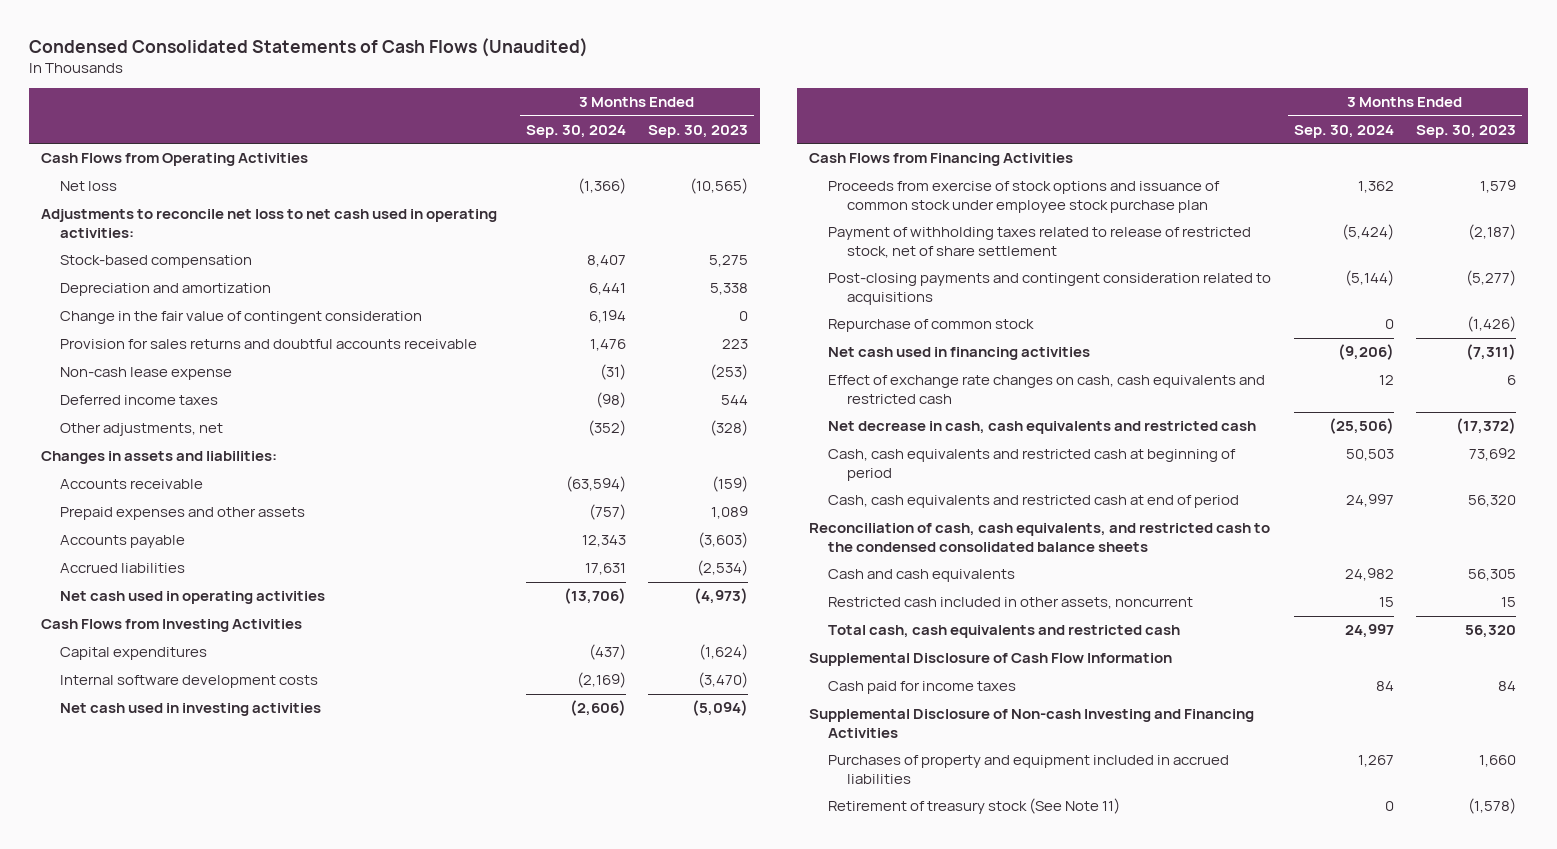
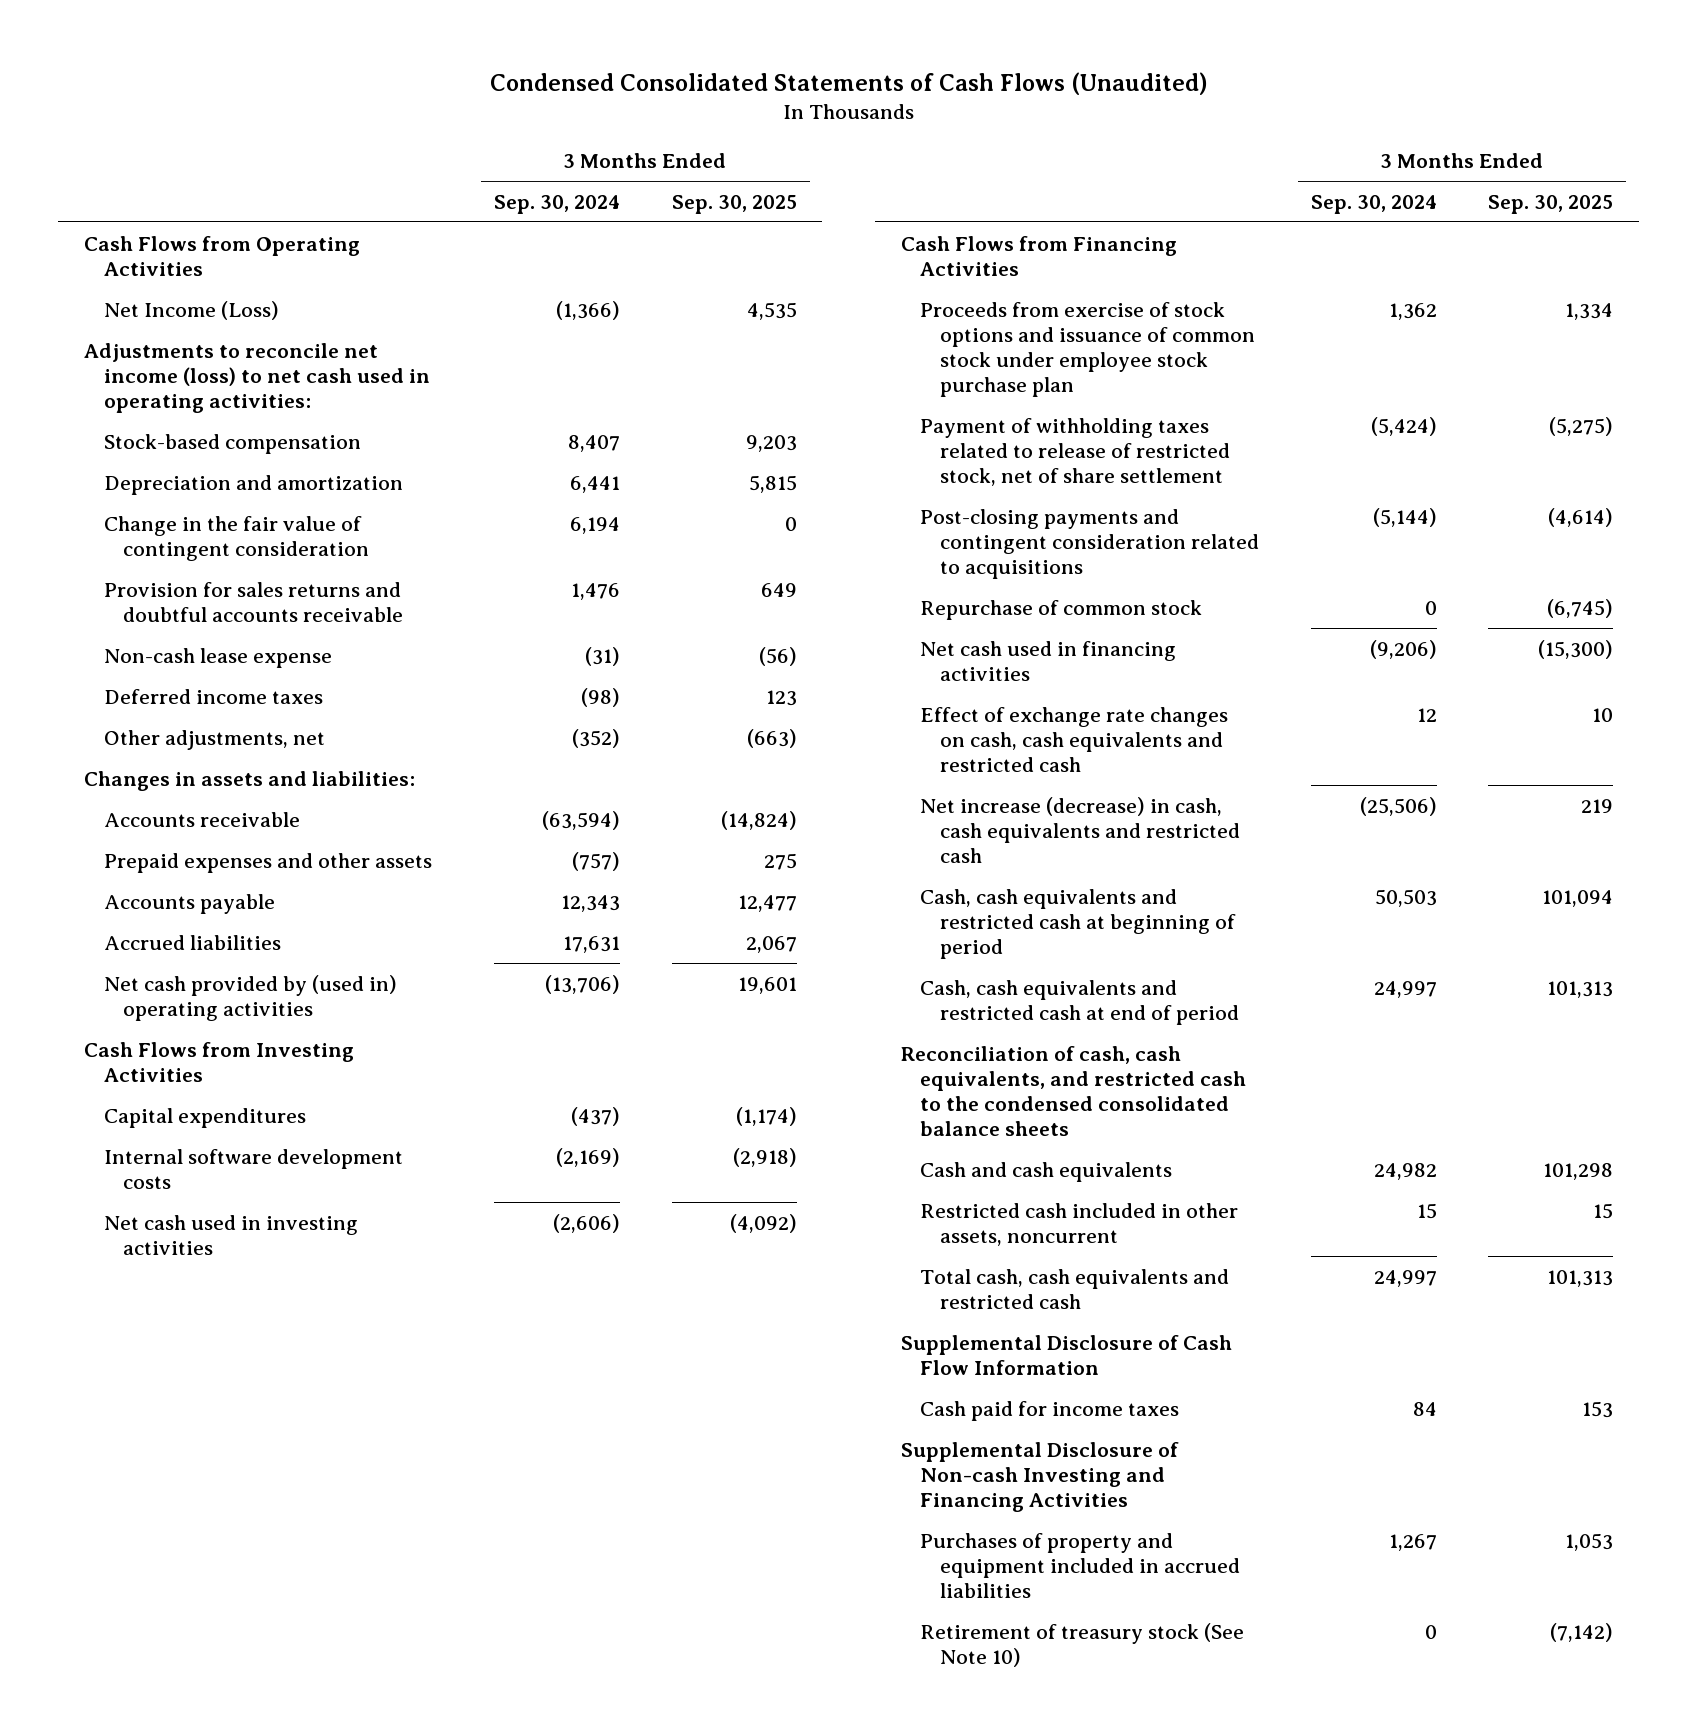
[648,125,749,139] Sep. 30, 2023 -> none
none -> [671,194,797,214] Sep. 30, 2025
[60,181,118,192] Net loss -> [103,300,279,320] Net Income (Loss)
[40,209,497,238] Adjustments to reconcile net loss to net cash used in operating activities: -> [84,342,430,413] Adjustments to reconcile net income (loss) to net cash used in operating activities:
[60,591,326,605] Net cash used in operating activities -> [103,974,397,1021] Net cash provided by (used in) operating activities
[828,421,1257,435] Net decrease in cash, cash equivalents and restricted cash -> [920,796,1240,863] Net increase (decrease) in cash, cash equivalents and restricted cash
[828,798,1121,815] Retirement of treasury stock (See Note 11) -> [920,1622,1245,1667] Retirement of treasury stock (See Note 10)

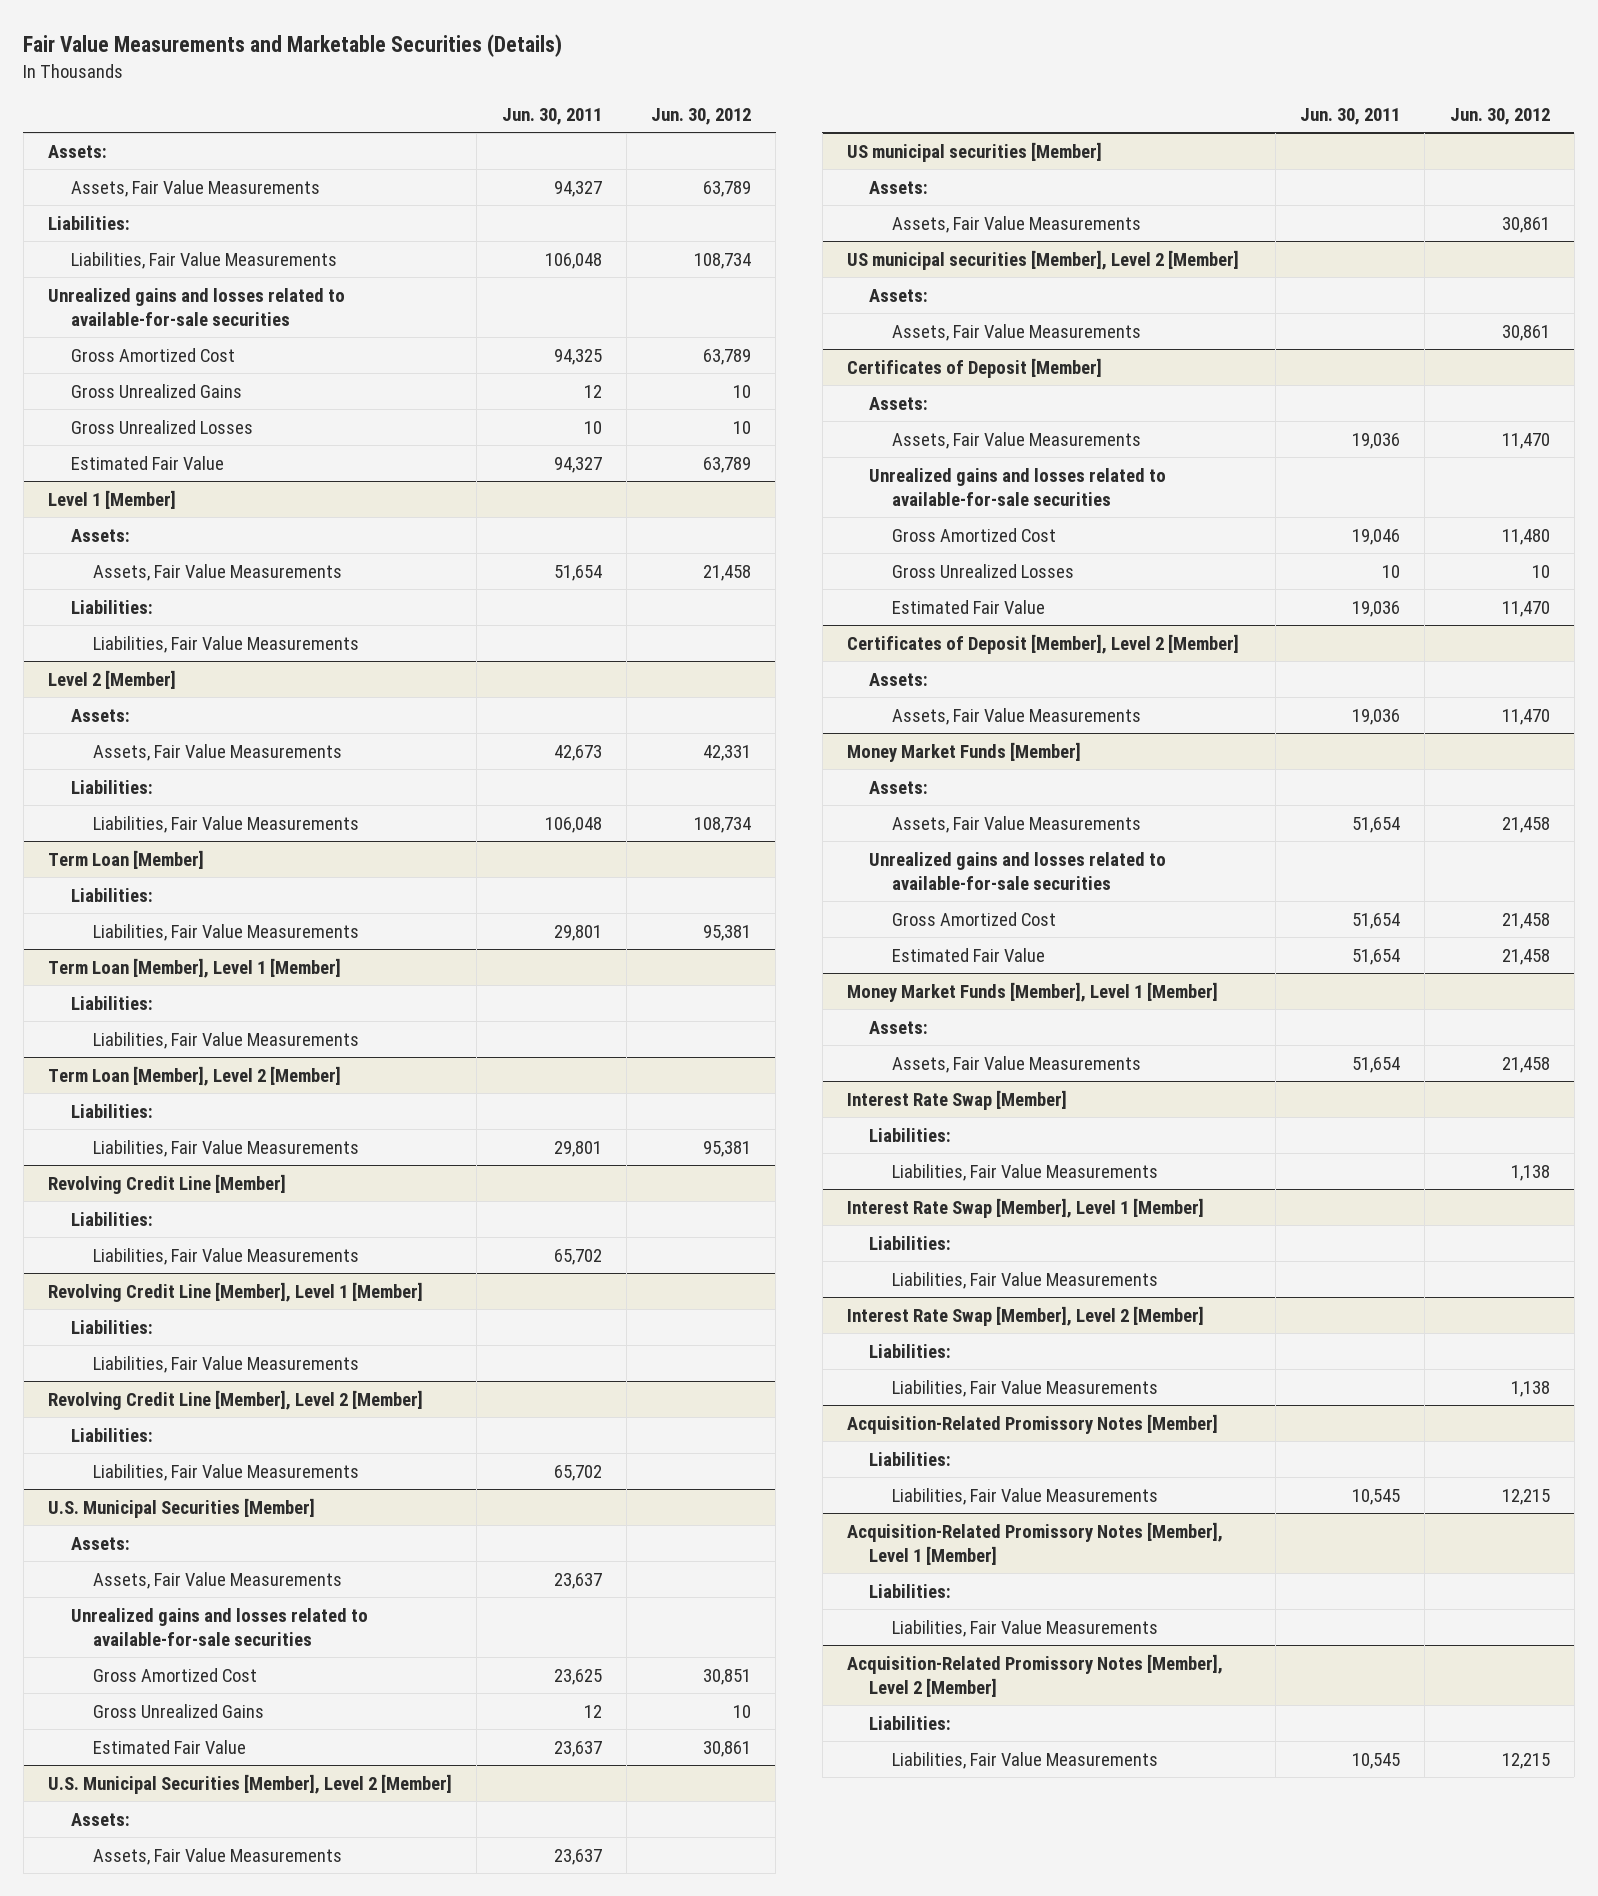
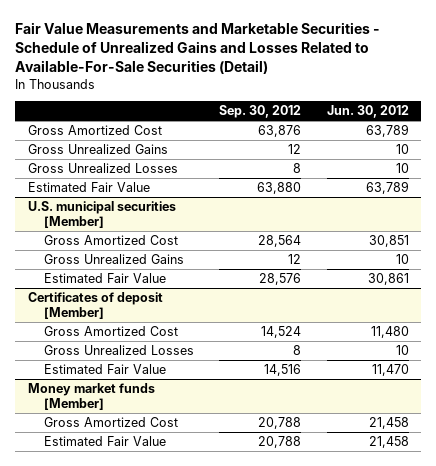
[23,34,563,58] Fair Value Measurements and Marketable Securities (Details) -> [15,22,381,75] Fair Value Measurements and Marketable Securities - Schedule of Unrealized Gains and Losses Related to Available-For-Sale Securities (Detail)
[501,107,602,125] Jun. 30, 2011 -> none
none -> [219,105,302,119] Sep. 30, 2012
[48,144,108,158] Assets: -> none
[70,179,320,197] Assets, Fair Value Measurements -> none
[48,215,131,230] Liabilities: -> none
[70,251,337,269] Liabilities, Fair Value Measurements -> none
[48,287,346,326] Unrealized gains and losses related to available-for-sale securities -> none
[48,489,177,509] Level 1 [Member] -> none
[70,528,130,542] Assets: -> none
[93,563,343,581] Assets, Fair Value Measurements -> none
[70,599,153,614] Liabilities: -> none
[93,635,360,653] Liabilities, Fair Value Measurements -> none
[48,669,177,689] Level 2 [Member] -> none
[70,708,130,722] Assets: -> none
[93,743,343,761] Assets, Fair Value Measurements -> none
[70,779,153,794] Liabilities: -> none
[93,815,360,833] Liabilities, Fair Value Measurements -> none
[48,849,205,869] Term Loan [Member] -> none
[70,887,153,902] Liabilities: -> none
[93,923,360,941] Liabilities, Fair Value Measurements -> none
[48,957,342,978] Term Loan [Member], Level 1 [Member] -> none
[70,995,153,1010] Liabilities: -> none
[93,1031,360,1049] Liabilities, Fair Value Measurements -> none
[48,1065,342,1086] Term Loan [Member], Level 2 [Member] -> none
[70,1103,153,1118] Liabilities: -> none
[93,1139,360,1157] Liabilities, Fair Value Measurements -> none
[48,1173,287,1194] Revolving Credit Line [Member] -> none
[70,1211,153,1226] Liabilities: -> none
[93,1247,360,1265] Liabilities, Fair Value Measurements -> none
[48,1281,424,1302] Revolving Credit Line [Member], Level 1 [Member] -> none
[70,1319,153,1334] Liabilities: -> none
[93,1355,360,1373] Liabilities, Fair Value Measurements -> none
[48,1389,424,1410] Revolving Credit Line [Member], Level 2 [Member] -> none
[70,1427,153,1442] Liabilities: -> none
[93,1463,360,1481] Liabilities, Fair Value Measurements -> none
[70,1536,130,1550] Assets: -> none
[93,1571,343,1589] Assets, Fair Value Measurements -> none
[70,1607,368,1646] Unrealized gains and losses related to available-for-sale securities -> none
[48,1497,316,1518] U.S. Municipal Securities [Member] -> [27,200,176,228] U.S. municipal securities [Member]
[48,1773,453,1794] U.S. Municipal Securities [Member], Level 2 [Member] -> none
[70,1812,130,1826] Assets: -> none
[93,1847,343,1865] Assets, Fair Value Measurements -> none
[846,141,1102,162] US municipal securities [Member] -> none
[869,180,929,194] Assets: -> none
[891,215,1141,233] Assets, Fair Value Measurements -> none
[846,249,1239,270] US municipal securities [Member], Level 2 [Member] -> none
[869,288,929,302] Assets: -> none
[891,323,1141,341] Assets, Fair Value Measurements -> none
[869,396,929,410] Assets: -> none
[891,431,1141,449] Assets, Fair Value Measurements -> none
[869,467,1167,506] Unrealized gains and losses related to available-for-sale securities -> none
[846,357,1102,378] Certificates of Deposit [Member] -> [27,291,163,319] Certificates of deposit [Member]
[846,633,1239,654] Certificates of Deposit [Member], Level 2 [Member] -> none
[869,672,929,686] Assets: -> none
[891,707,1141,725] Assets, Fair Value Measurements -> none
[869,780,929,794] Assets: -> none
[891,815,1141,833] Assets, Fair Value Measurements -> none
[869,851,1167,890] Unrealized gains and losses related to available-for-sale securities -> none
[846,741,1081,762] Money Market Funds [Member] -> [27,382,155,410] Money market funds [Member]
[846,981,1218,1002] Money Market Funds [Member], Level 1 [Member] -> none
[869,1020,929,1034] Assets: -> none
[891,1055,1141,1073] Assets, Fair Value Measurements -> none
[846,1089,1067,1110] Interest Rate Swap [Member] -> none
[869,1127,952,1142] Liabilities: -> none
[891,1163,1158,1181] Liabilities, Fair Value Measurements -> none
[846,1197,1204,1218] Interest Rate Swap [Member], Level 1 [Member] -> none
[869,1235,952,1250] Liabilities: -> none
[891,1271,1158,1289] Liabilities, Fair Value Measurements -> none
[846,1305,1204,1326] Interest Rate Swap [Member], Level 2 [Member] -> none
[869,1343,952,1358] Liabilities: -> none
[891,1379,1158,1397] Liabilities, Fair Value Measurements -> none
[846,1413,1218,1434] Acquisition-Related Promissory Notes [Member] -> none
[869,1451,952,1466] Liabilities: -> none
[891,1487,1158,1505] Liabilities, Fair Value Measurements -> none
[846,1521,1223,1565] Acquisition-Related Promissory Notes [Member], Level 1 [Member] -> none
[869,1583,952,1598] Liabilities: -> none
[891,1619,1158,1637] Liabilities, Fair Value Measurements -> none
[846,1653,1223,1697] Acquisition-Related Promissory Notes [Member], Level 2 [Member] -> none
[869,1715,952,1730] Liabilities: -> none
[891,1751,1158,1769] Liabilities, Fair Value Measurements -> none

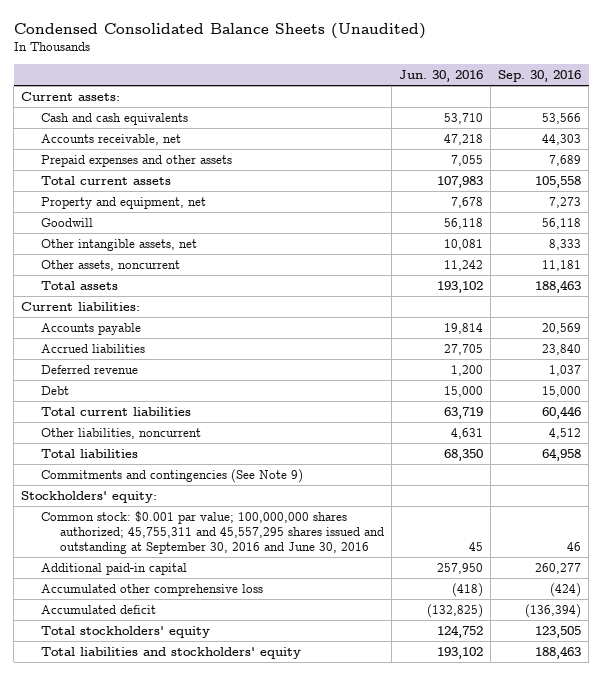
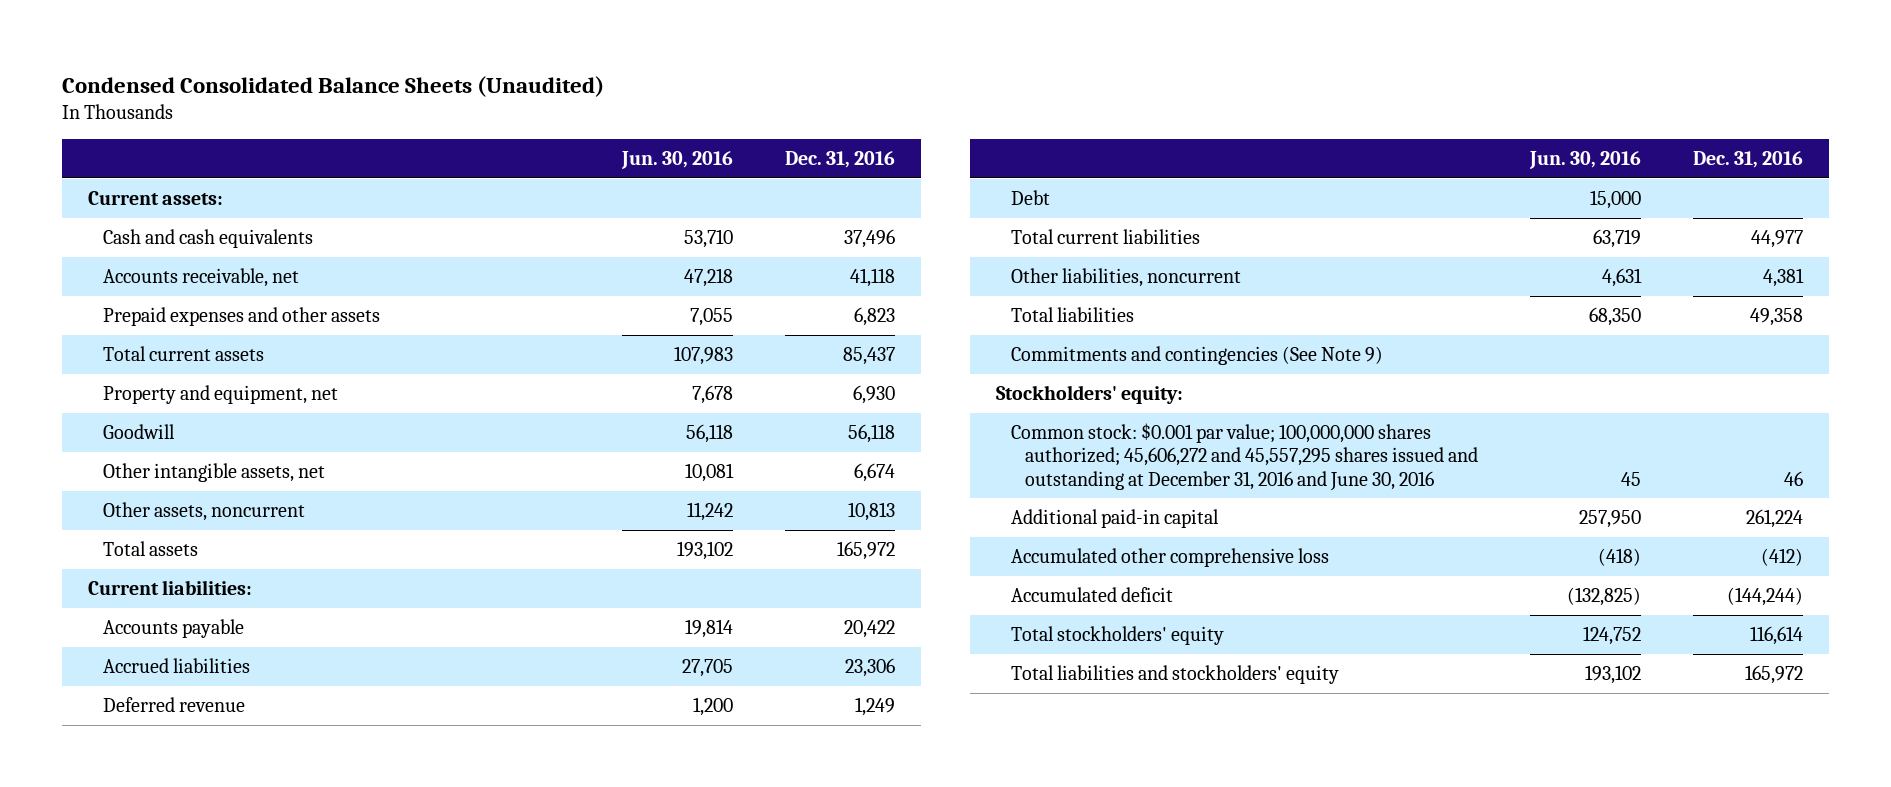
[498,70,582,83] Sep. 30, 2016 -> none
none -> [785,151,896,169] Dec. 31, 2016
[40,510,385,555] Common stock: $0.001 par value; 100,000,000 shares authorized; 45,755,311 and 45,557,295 shares issued and outstanding at September 30, 2016 and June 30, 2016 -> [1010,422,1479,491] Common stock: $0.001 par value; 100,000,000 shares authorized; 45,606,272 and 45,557,295 shares issued and outstanding at December 31, 2016 and June 30, 2016

